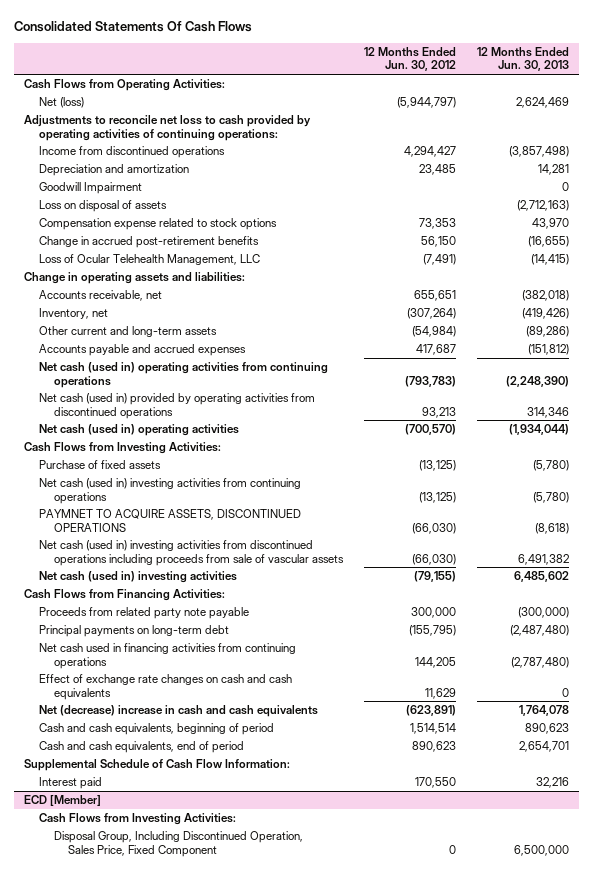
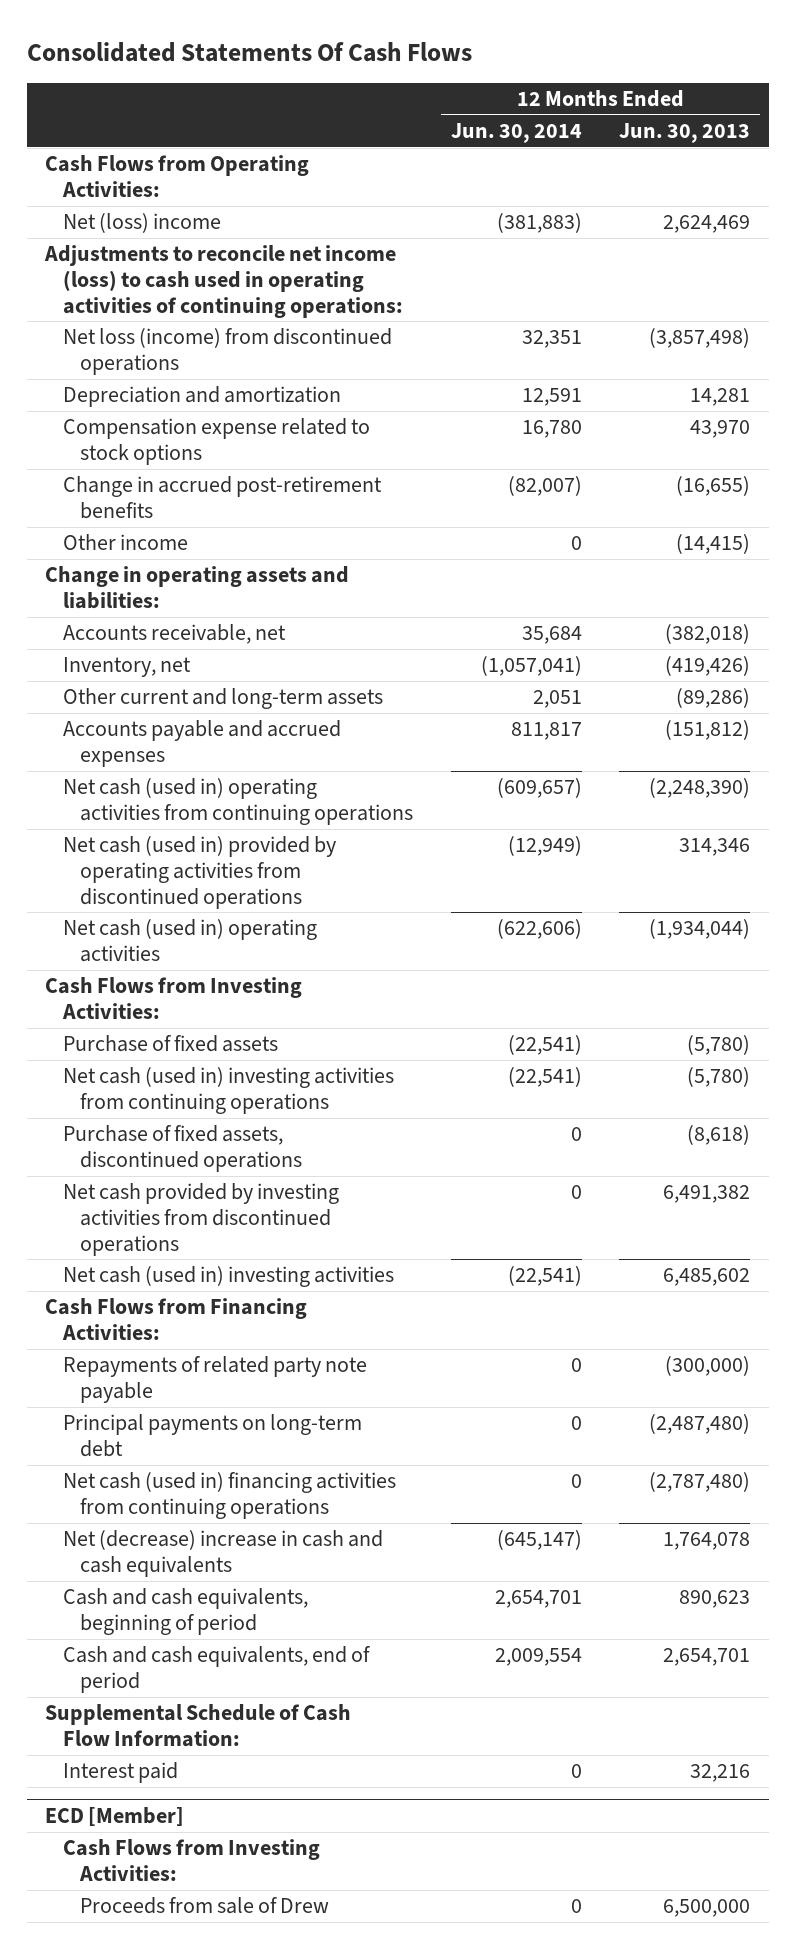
[363,47,456,72] 12 Months Ended Jun. 30, 2012 -> none
none -> [450,122,582,143] Jun. 30, 2014
[38,97,84,109] Net (loss) -> [62,213,221,234] Net (loss) income
[24,115,312,141] Adjustments to reconcile net loss to cash provided by operating activities of continuing operations: -> [44,245,403,318] Adjustments to reconcile net income (loss) to cash used in operating activities of continuing operations:
[38,146,225,159] Income from discontinued operations -> [62,328,392,375] Net loss (income) from discontinued operations
[38,182,142,195] Goodwill Impairment -> none
[38,200,167,213] Loss on disposal of assets -> none
[38,254,260,266] Loss of Ocular Telehealth Management, LLC -> [62,534,188,551] Other income
[38,509,301,532] PAYMNET TO ACQUIRE ASSETS, DISCONTINUED OPERATIONS -> [62,1125,303,1172] Purchase of fixed assets, discontinued operations
[38,540,344,566] Net cash (used in) investing activities from discontinued operations including proceeds from sale of vascular assets -> [62,1183,339,1256] Net cash provided by investing activities from discontinued operations
[38,607,249,620] Proceeds from related party note payable -> [62,1356,367,1403] Repayments of related party note payable
[38,674,292,700] Effect of exchange rate changes on cash and cash equivalents -> none
[38,643,296,669] Net cash used in financing activities from continuing operations -> [62,1472,396,1519] Net cash (used in) financing activities from continuing operations
[53,831,303,857] Disposal Group, Including Discontinued Operation, Sales Price, Fixed Component -> [80,1897,330,1915] Proceeds from sale of Drew

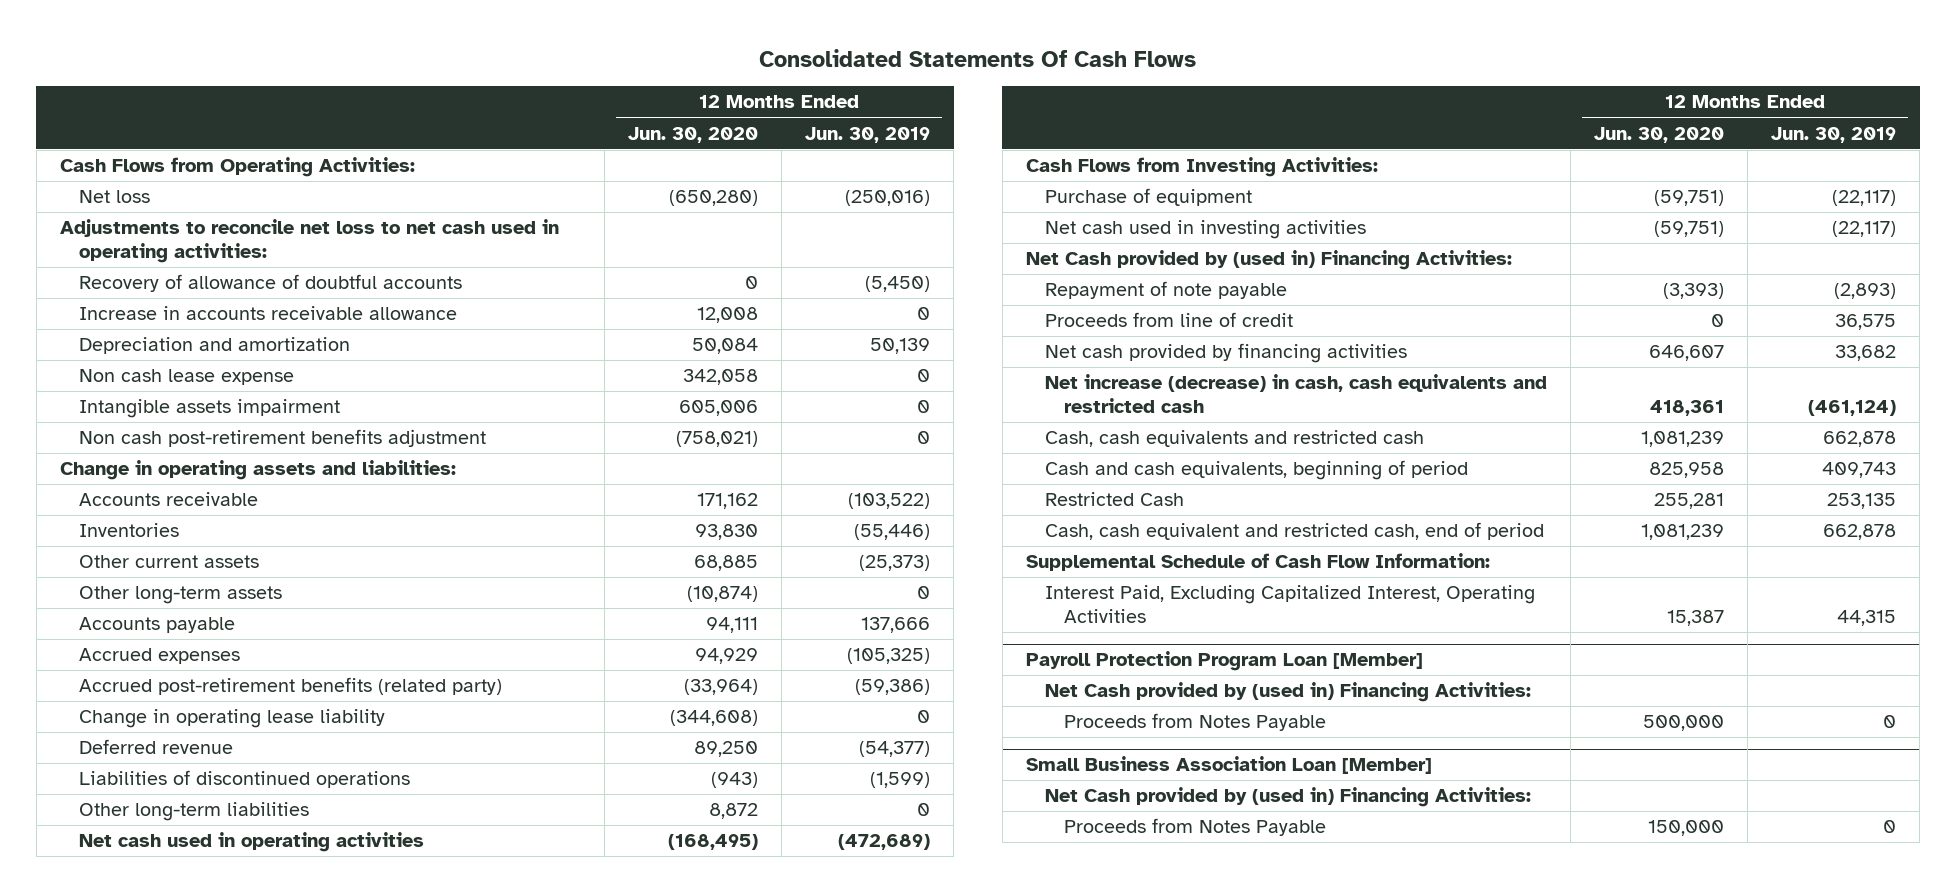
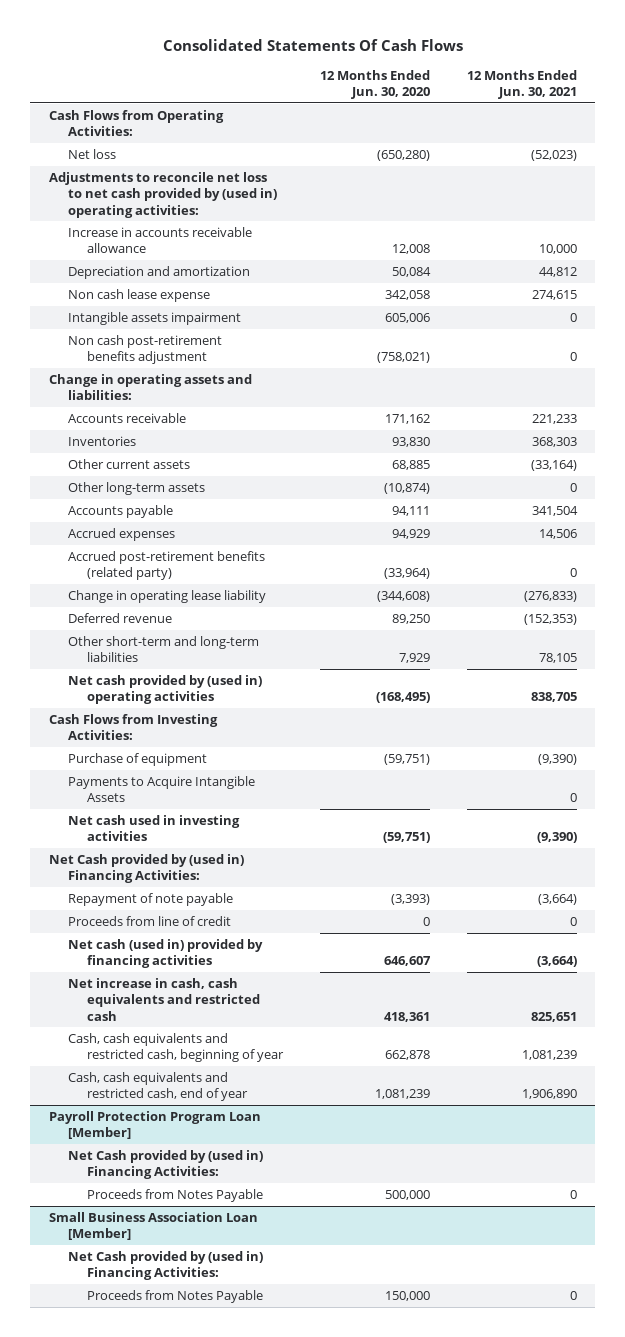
[805,126,931,143] Jun. 30, 2019 -> none
none -> [466,69,577,99] 12 Months Ended Jun. 30, 2021
[78,274,462,293] Recovery of allowance of doubtful accounts -> none
[59,219,559,264] Adjustments to reconcile net loss to net cash used in operating activities: -> [48,171,277,218] Adjustments to reconcile net loss to net cash provided by (used in) operating activities:
[78,770,410,789] Liabilities of discontinued operations -> none
[78,802,309,822] Other long-term liabilities -> [67,635,259,663] Other short-term and long-term liabilities
[709,803,759,820] 8,872 -> [398,653,430,664] 7,929
[78,832,424,853] Net cash used in operating activities -> [67,674,262,705] Net cash provided by (used in) operating activities
none -> [67,775,255,803] Payments to Acquire Intangible Assets
[1044,460,1468,481] Cash and cash equivalents, beginning of period -> none
[1044,492,1184,507] Restricted Cash -> none
[1025,553,1490,572] Supplemental Schedule of Cash Flow Information: -> none
[1044,585,1535,624] Interest Paid, Excluding Capitalized Interest, Operating Activities -> none
[1044,343,1407,364] Net cash provided by financing activities -> [67,938,263,969] Net cash (used in) provided by financing activities
[1044,374,1547,414] Net increase (decrease) in cash, cash equivalents and restricted cash -> [67,977,261,1021] Net increase in cash, cash equivalents and restricted cash
[1044,430,1424,448] Cash, cash equivalents and restricted cash -> [67,1032,285,1063] Cash, cash equivalents and restricted cash, beginning of year
[1641,431,1725,448] 1,081,239 -> [384,1050,430,1061] 662,878
[1044,522,1544,541] Cash, cash equivalent and restricted cash, end of period -> [67,1071,249,1102] Cash, cash equivalents and restricted cash, end of year

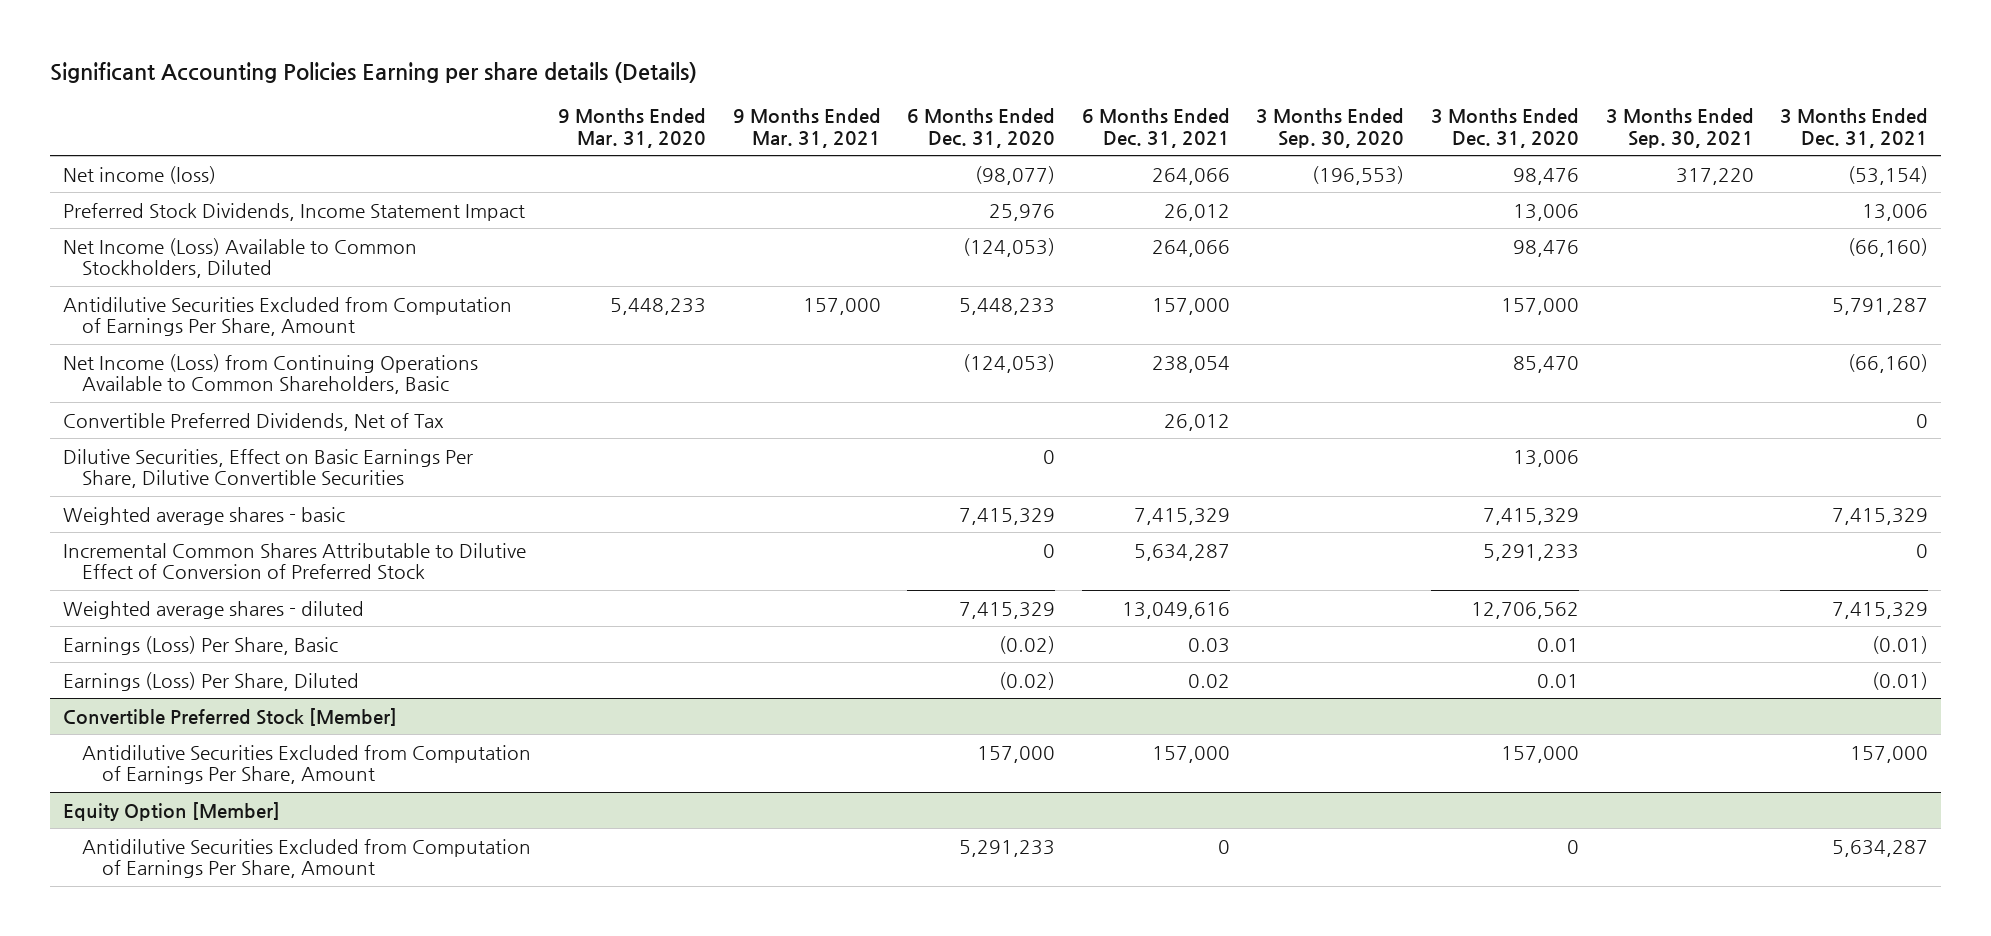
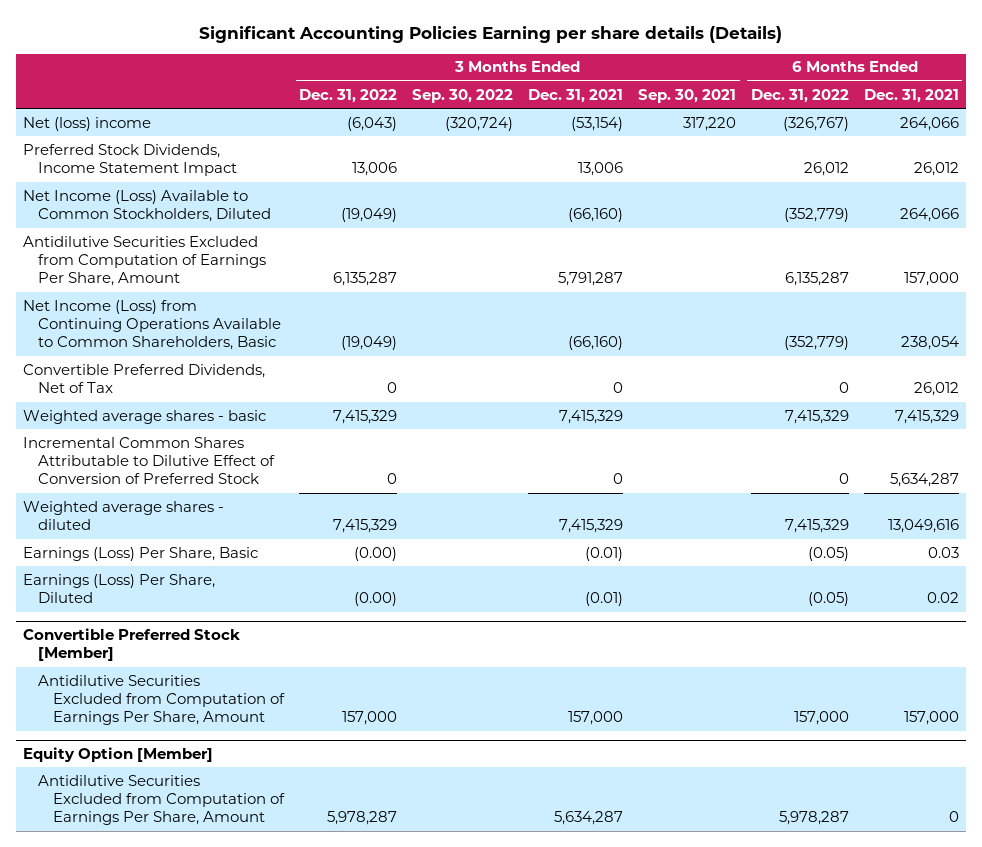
[558,108,707,148] 9 Months Ended Mar. 31, 2020 -> none
[732,108,881,148] 9 Months Ended Mar. 31, 2021 -> none
[907,108,1056,148] 6 Months Ended Dec. 31, 2020 -> none
[1256,108,1405,148] 3 Months Ended Sep. 30, 2020 -> none
[1430,108,1579,148] 3 Months Ended Dec. 31, 2020 -> none
none -> [299,88,398,103] Dec. 31, 2022
none -> [412,88,514,103] Sep. 30, 2022
none -> [750,88,849,103] Dec. 31, 2022
[63,165,217,184] Net income (loss) -> [23,116,152,131] Net (loss) income
[63,448,474,489] Dilutive Securities, Effect on Basic Earnings Per Share, Dilutive Convertible Securities -> none

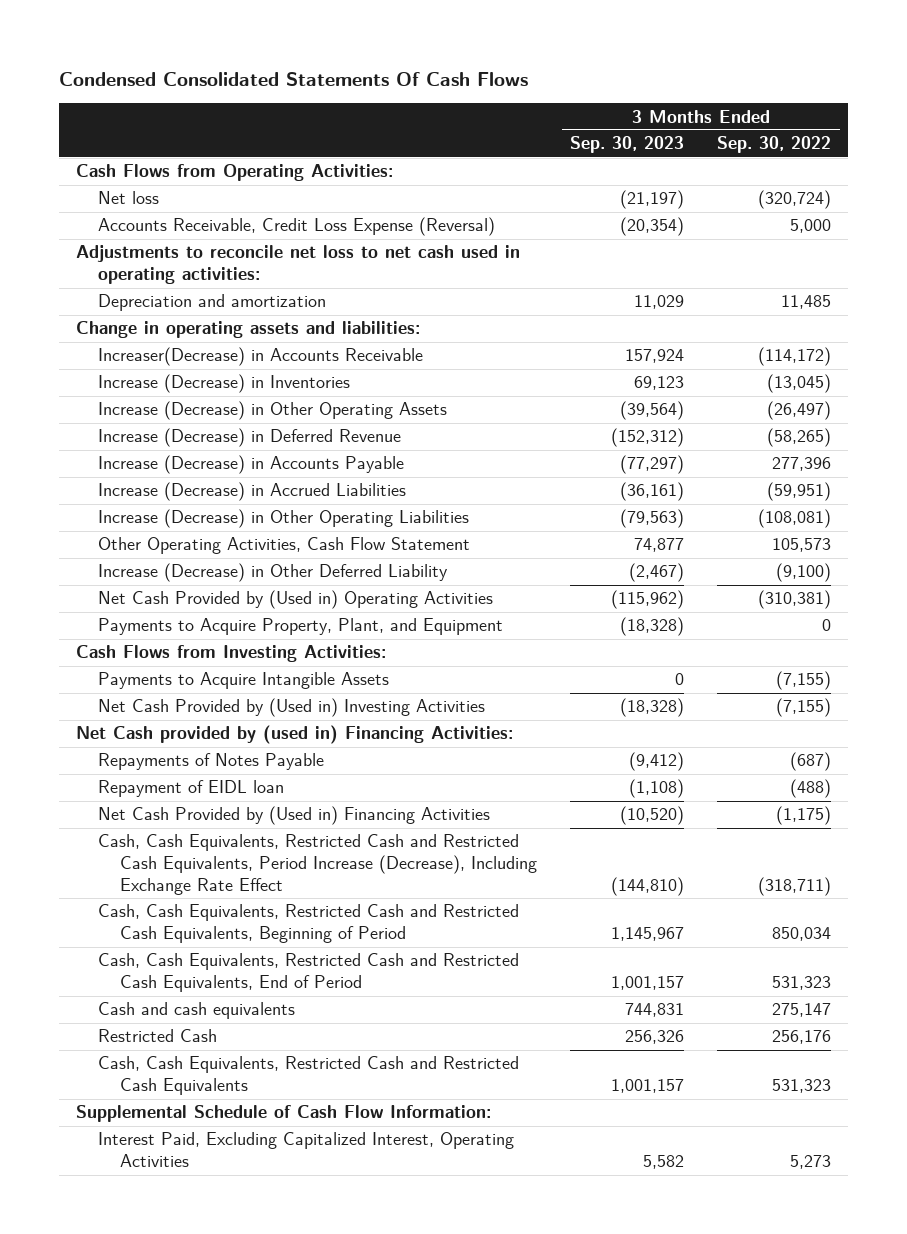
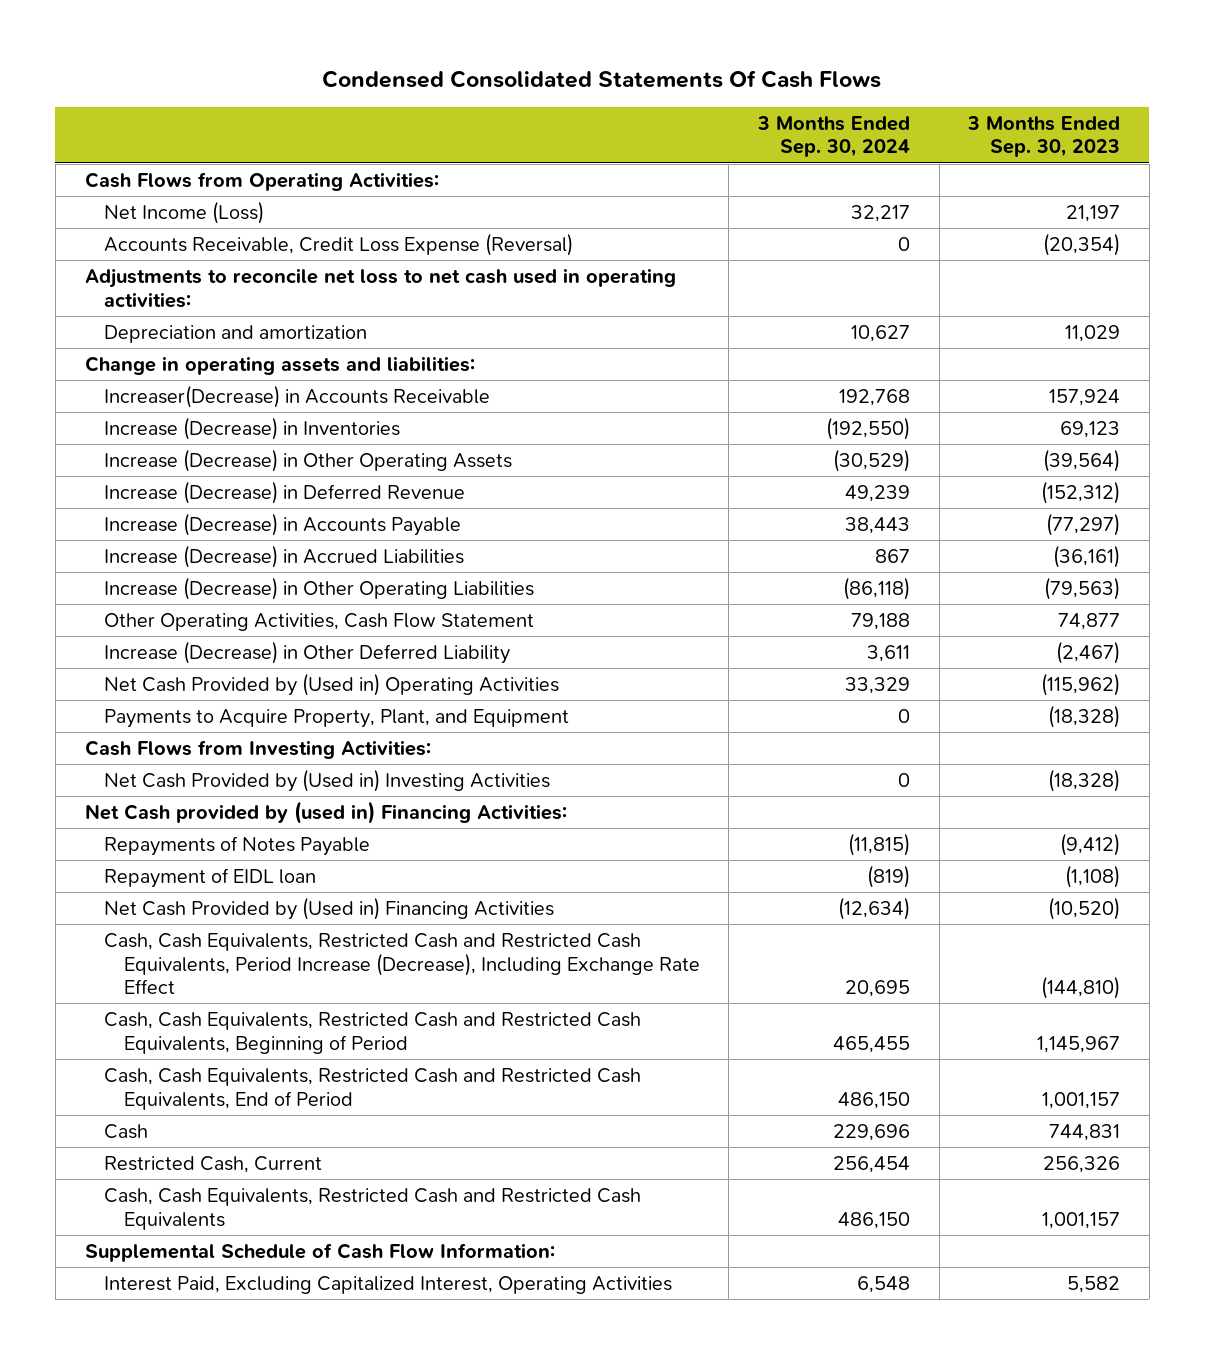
[717,136,832,154] Sep. 30, 2022 -> none
none -> [756,115,910,158] 3 Months Ended Sep. 30, 2024
[97,191,159,205] Net loss -> [104,200,265,224] Net Income (Loss)
[620,190,685,210] (21,197) -> [1066,204,1121,222] 21,197
[97,672,389,690] Payments to Acquire Intangible Assets -> none
[97,1002,295,1020] Cash and cash equivalents -> [104,1123,149,1139] Cash
[97,1029,217,1043] Restricted Cash -> [104,1155,323,1173] Restricted Cash, Current

